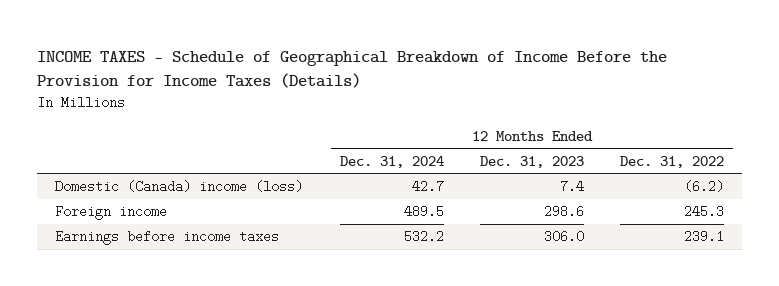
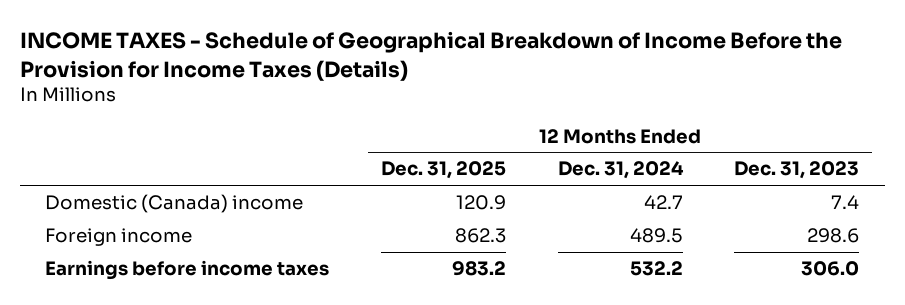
[619,155,724,168] Dec. 31, 2022 -> none
none -> [381,161,507,180] Dec. 31, 2025
[55,180,304,194] Domestic (Canada) income (loss) -> [45,194,304,214] Domestic (Canada) income

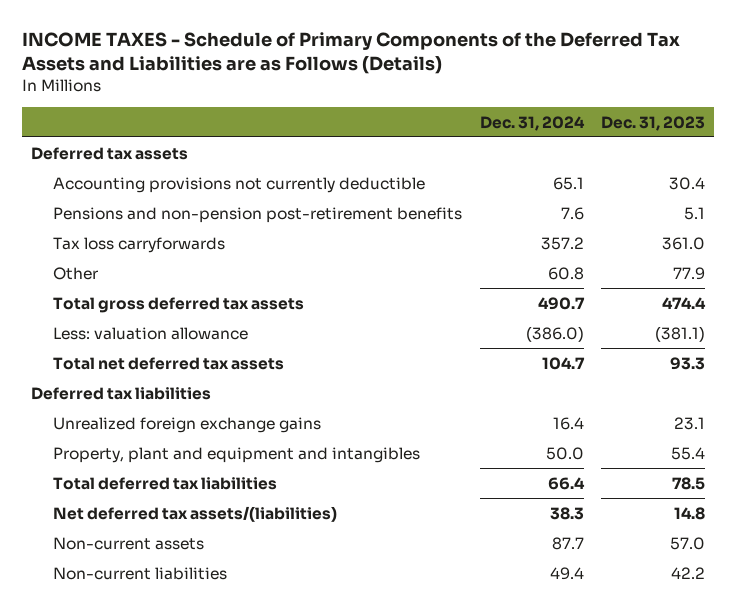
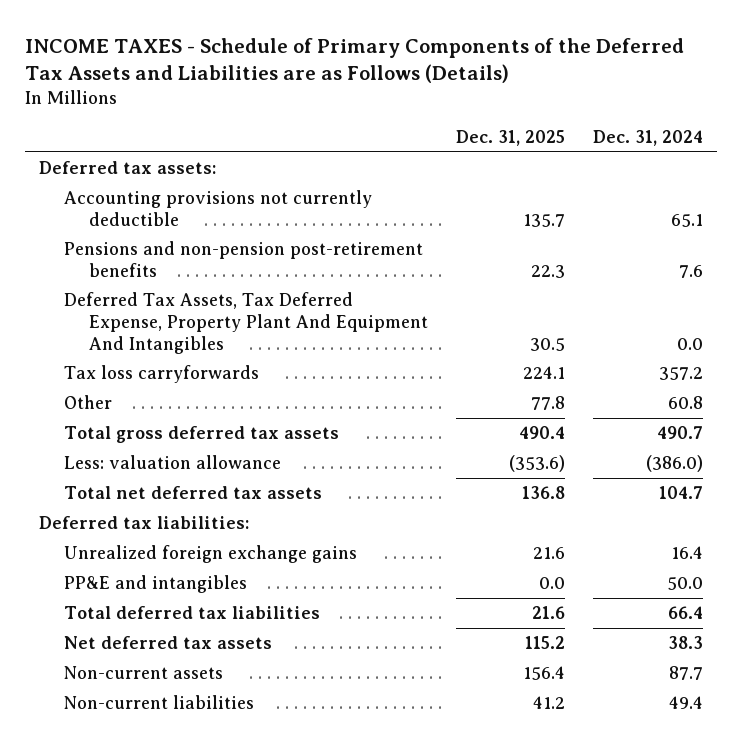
[601,115,706,131] Dec. 31, 2023 -> none
none -> [456,130,566,147] Dec. 31, 2025
[31,146,189,160] Deferred tax assets -> [38,160,216,174] Deferred tax assets:
none -> [64,291,429,354] Deferred Tax Assets, Tax Deferred Expense, Property Plant And Equipment And Intangibles
[31,386,212,400] Deferred tax liabilities -> [38,515,249,529] Deferred tax liabilities:
[52,446,420,463] Property, plant and equipment and intangibles -> [64,574,248,593] PP&E and intangibles
[52,505,337,522] Net deferred tax assets/(liabilities) -> [64,635,273,649] Net deferred tax assets

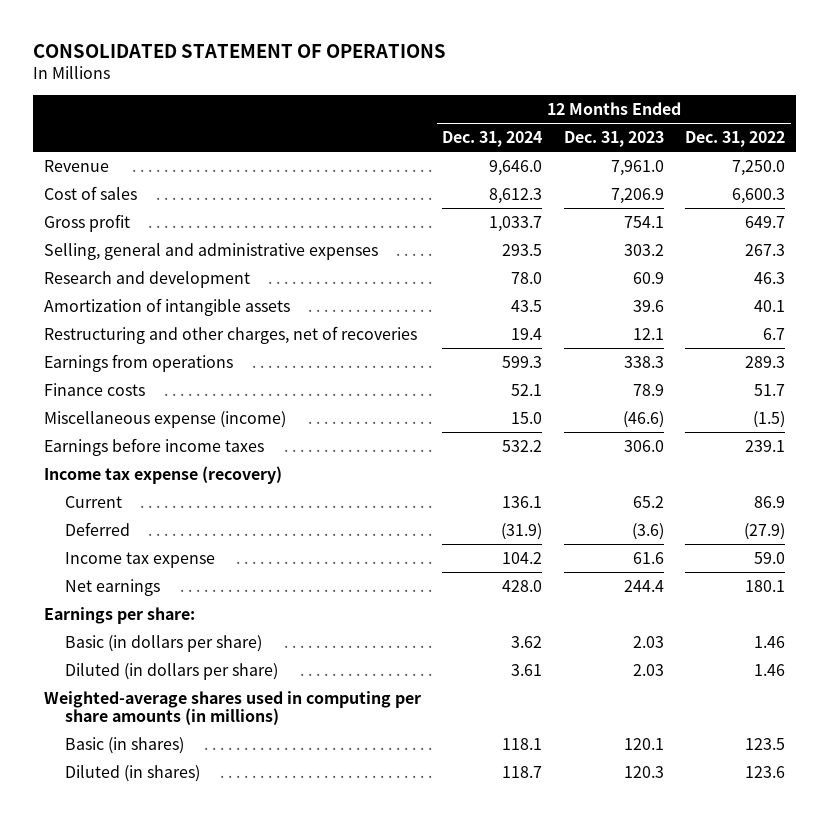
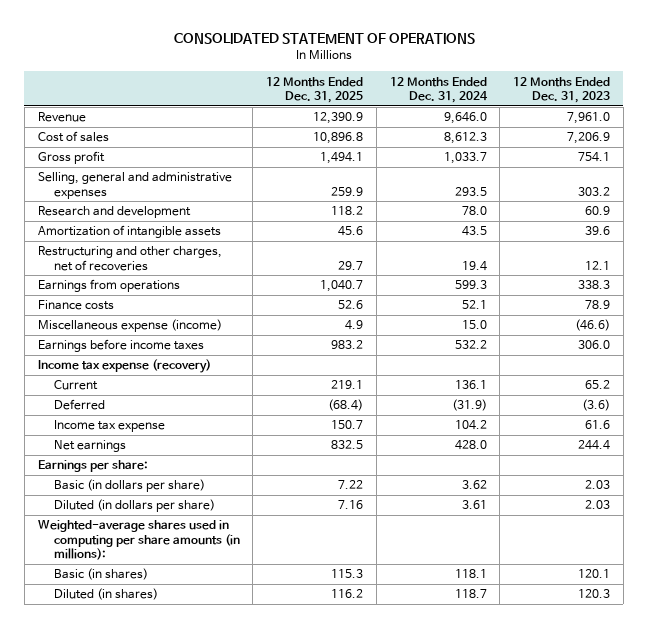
[685,131,786,148] Dec. 31, 2022 -> none
none -> [266,76,364,104] 12 Months Ended Dec. 31, 2025
[43,690,421,726] Weighted-average shares used in computing per share amounts (in millions) -> [37,520,240,561] Weighted-average shares used in computing per share amounts (in millions):

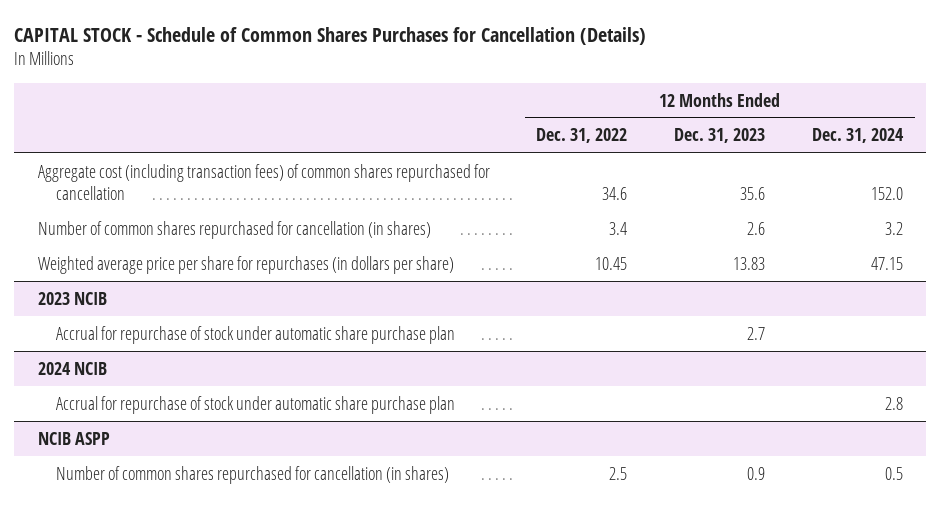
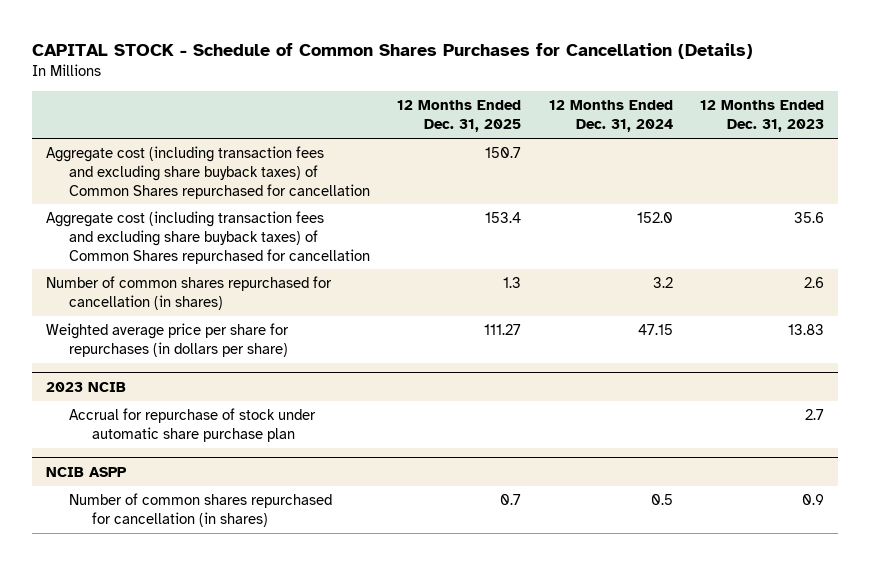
[536,128,628,144] Dec. 31, 2022 -> none
none -> [397,100,522,133] 12 Months Ended Dec. 31, 2025
none -> [45,146,370,199] Aggregate cost (including transaction fees and excluding share buyback taxes) of Common Shares repurchased for cancellation
[37,163,490,200] Aggregate cost (including transaction fees) of common shares repurchased for cancellation -> [45,211,370,264] Aggregate cost (including transaction fees and excluding share buyback taxes) of Common Shares repurchased for cancellation
[37,361,107,375] 2024 NCIB -> none
[55,395,455,414] Accrual for repurchase of stock under automatic share purchase plan -> none

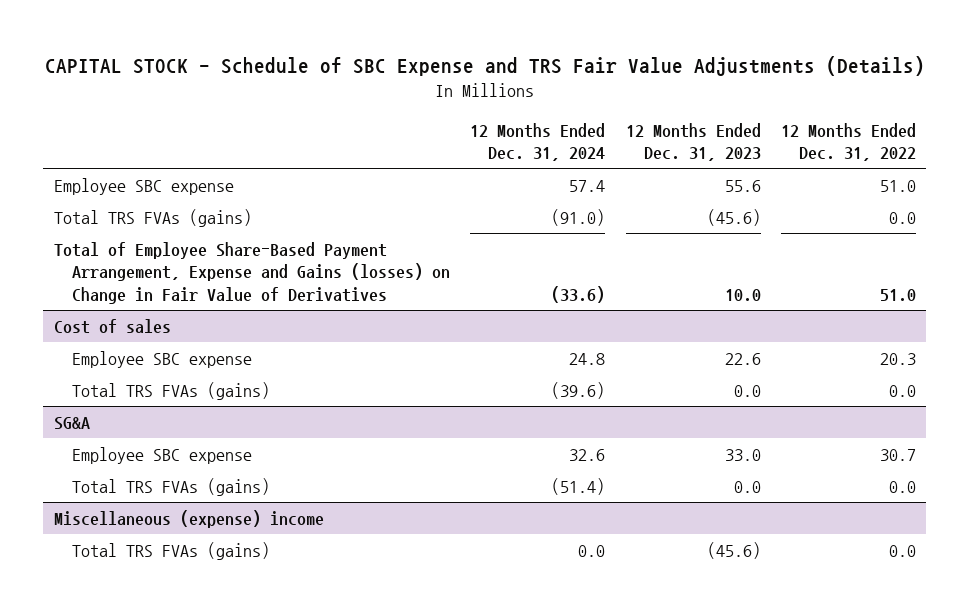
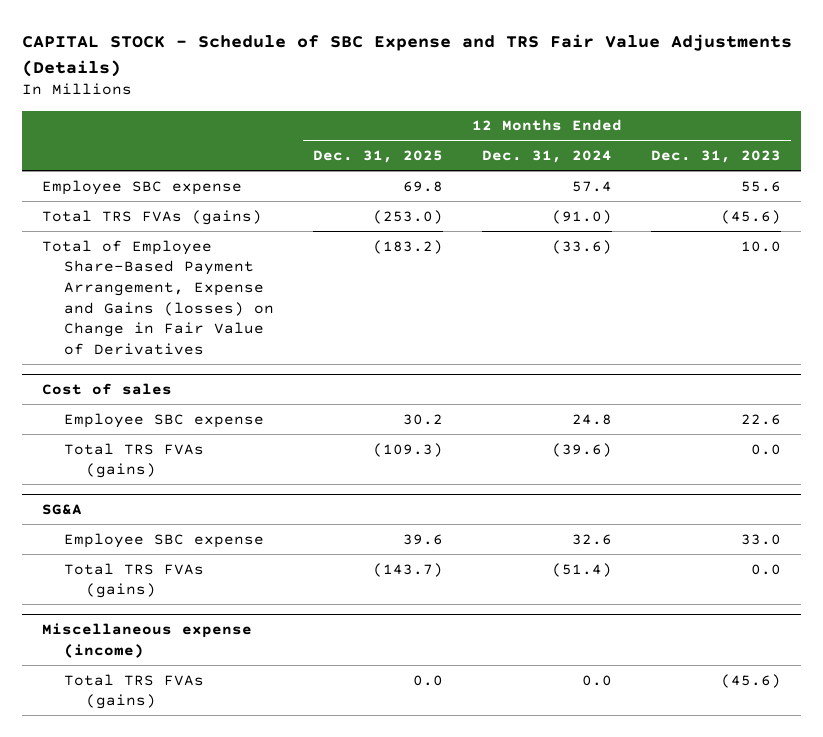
[781,122,917,162] 12 Months Ended Dec. 31, 2022 -> none
none -> [312,150,443,164] Dec. 31, 2025
[53,509,324,528] Miscellaneous (expense) income -> [41,623,252,658] Miscellaneous expense (income)

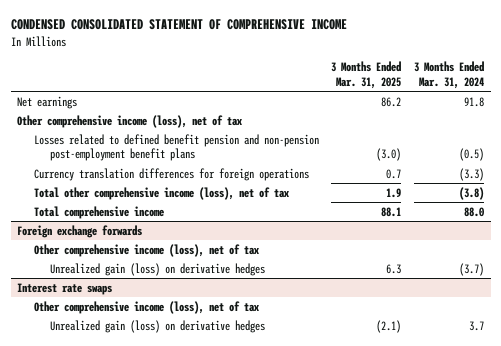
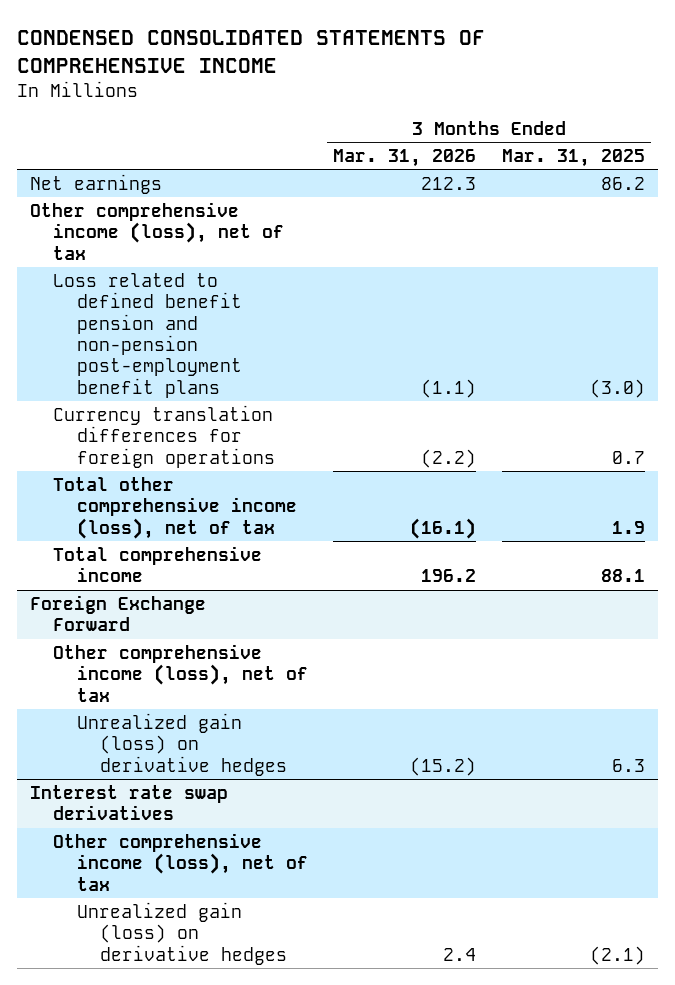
[10,19,347,31] CONDENSED CONSOLIDATED STATEMENT OF COMPREHENSIVE INCOME -> [16,29,485,73] CONDENSED CONSOLIDATED STATEMENTS OF COMPREHENSIVE INCOME
[414,61,485,89] 3 Months Ended Mar. 31, 2024 -> none
none -> [333,148,477,167] Mar. 31, 2026
[33,133,319,162] Losses related to defined benefit pension and non-pension post-employment benefit plans -> [53,272,242,398] Loss related to defined benefit pension and non-pension post-employment benefit plans
[17,224,143,238] Foreign exchange forwards -> [29,594,206,632] Foreign Exchange Forward
[17,282,113,295] Interest rate swaps -> [29,784,228,821] Interest rate swap derivatives

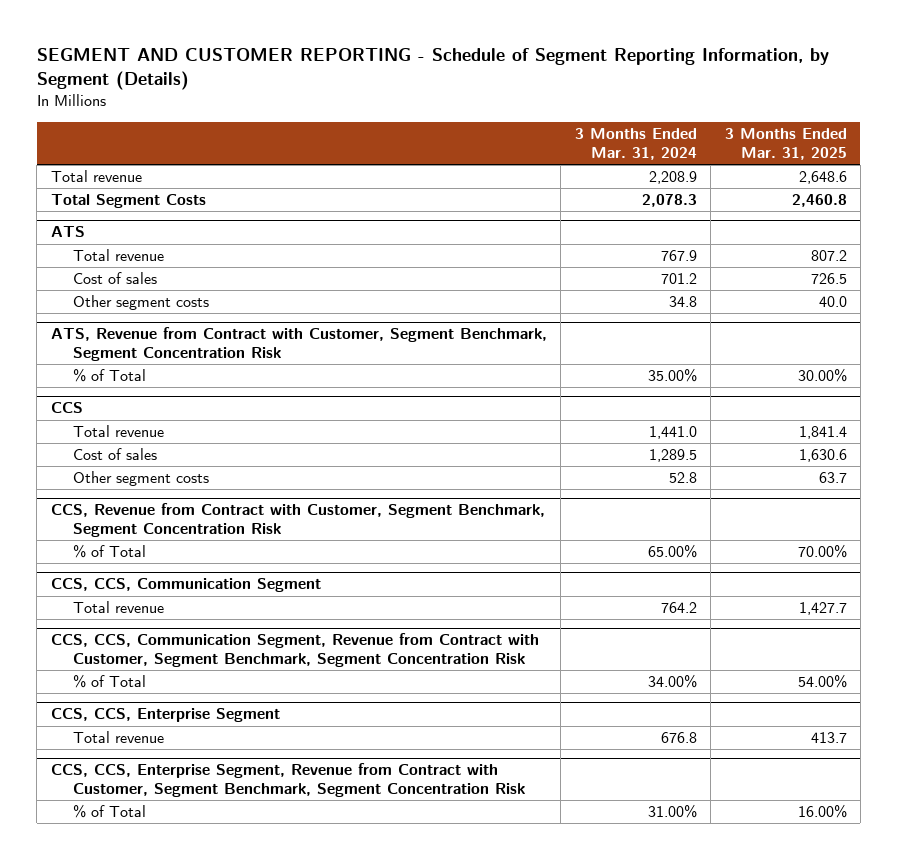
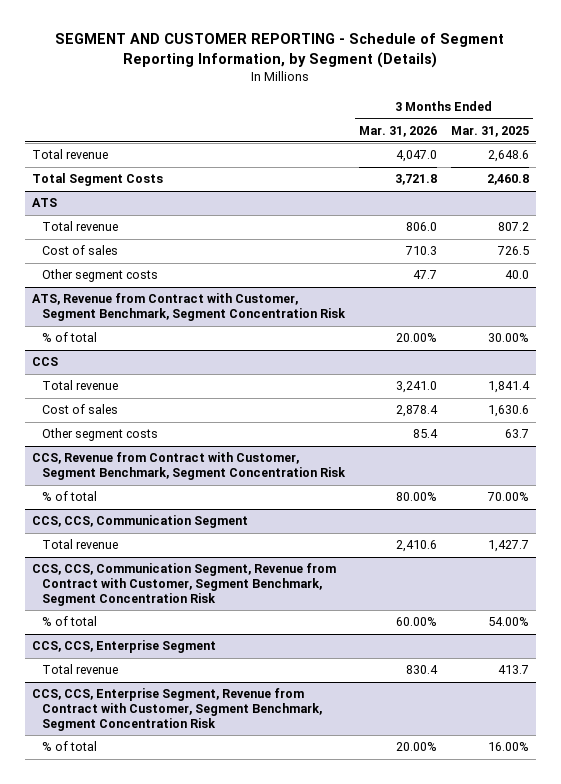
[574,128,697,160] 3 Months Ended Mar. 31, 2024 -> none
none -> [358,125,437,137] Mar. 31, 2026
[73,368,147,383] % of Total -> [41,332,97,343] % of total
[73,544,147,559] % of Total -> [41,491,97,502] % of total
[73,674,147,689] % of Total -> [41,616,97,627] % of total
[73,804,147,819] % of Total -> [41,741,97,752] % of total

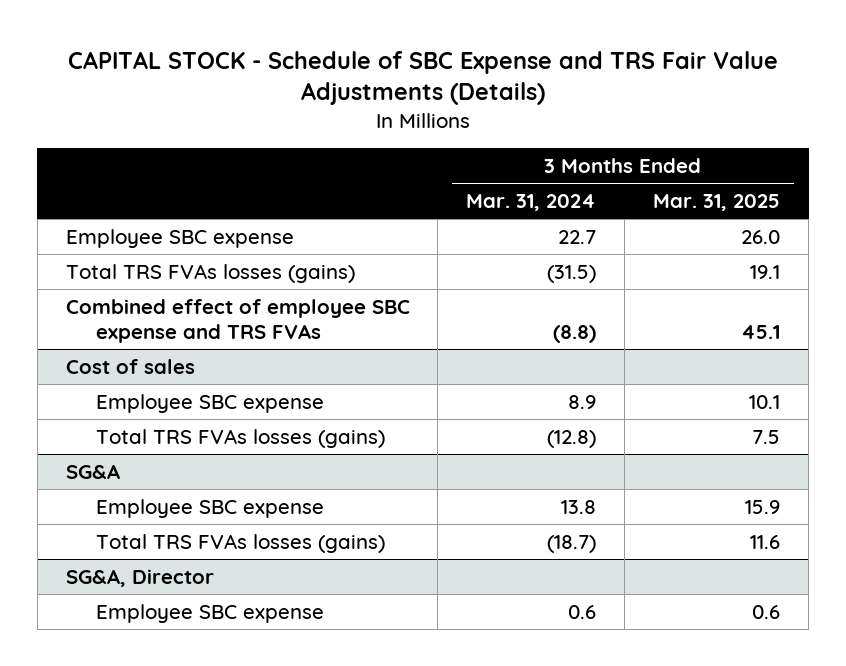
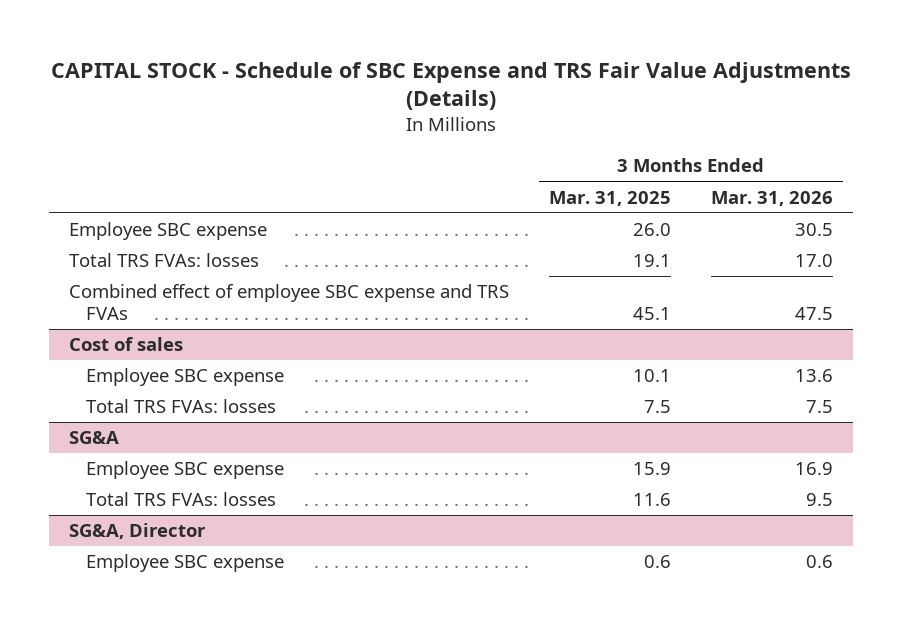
[466,193,597,211] Mar. 31, 2024 -> none
none -> [711,190,834,206] Mar. 31, 2026
[65,263,355,283] Total TRS FVAs losses (gains) -> [68,253,259,268] Total TRS FVAs: losses
[95,428,385,448] Total TRS FVAs losses (gains) -> [86,399,277,414] Total TRS FVAs: losses
[95,533,385,553] Total TRS FVAs losses (gains) -> [86,492,277,507] Total TRS FVAs: losses

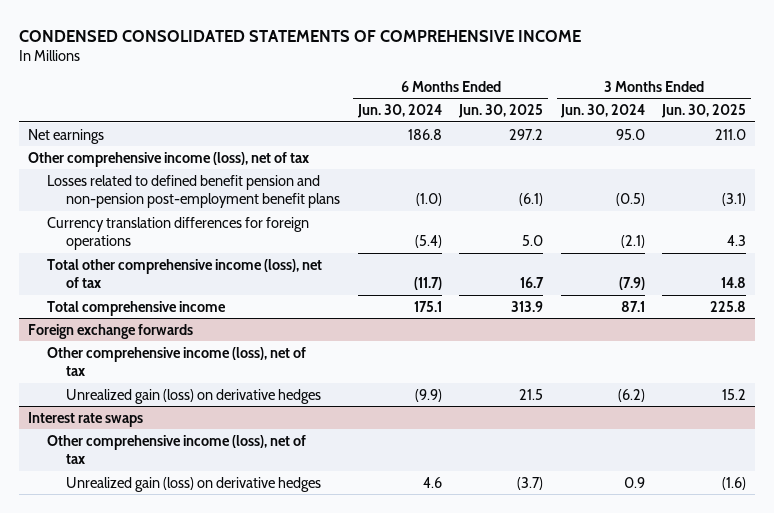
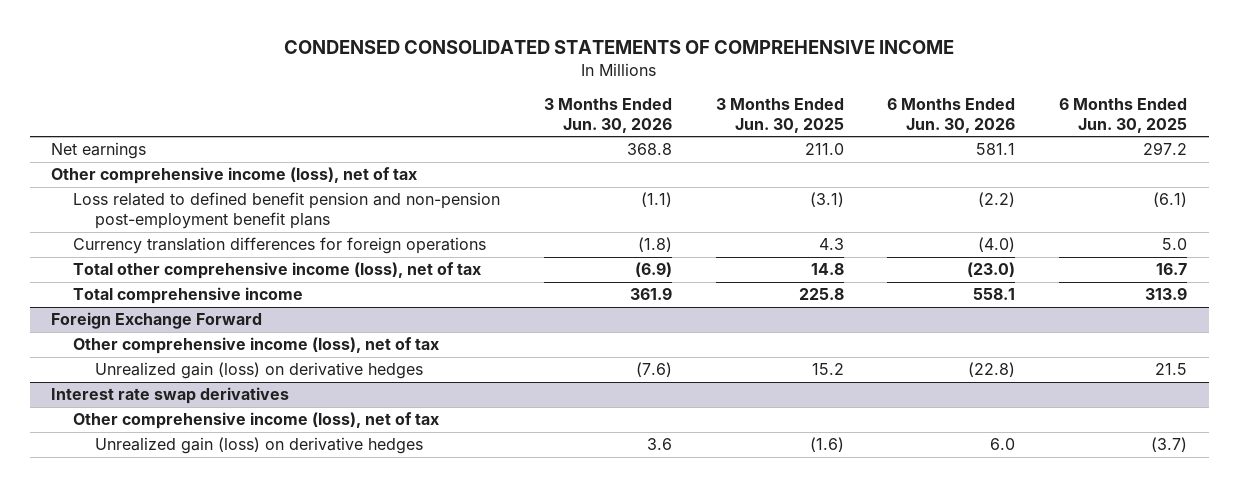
[356,104,442,119] Jun. 30, 2024 -> none
[559,104,645,119] Jun. 30, 2024 -> none
none -> [543,97,672,133] 3 Months Ended Jun. 30, 2026
none -> [887,97,1016,133] 6 Months Ended Jun. 30, 2026
[47,174,341,209] Losses related to defined benefit pension and non-pension post-employment benefit plans -> [73,192,501,230] Loss related to defined benefit pension and non-pension post-employment benefit plans
[27,323,193,339] Foreign exchange forwards -> [51,312,263,330] Foreign Exchange Forward
[27,411,143,427] Interest rate swaps -> [51,387,290,405] Interest rate swap derivatives

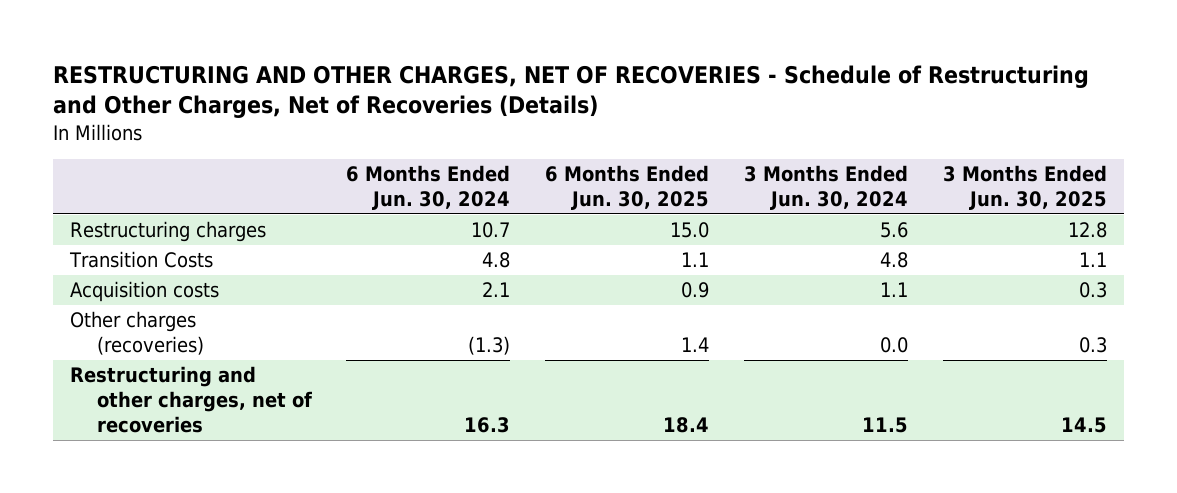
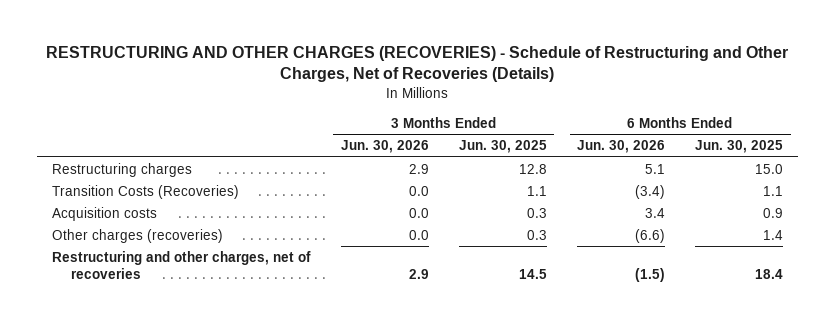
[52,64,1089,119] RESTRUCTURING AND OTHER CHARGES, NET OF RECOVERIES - Schedule of Restructuring and Other Charges, Net of Recoveries (Details) -> [46,46,789,83] RESTRUCTURING AND OTHER CHARGES (RECOVERIES) - Schedule of Restructuring and Other Charges, Net of Recoveries (Details)
[346,165,511,211] 6 Months Ended Jun. 30, 2024 -> none
[743,165,908,211] 3 Months Ended Jun. 30, 2024 -> none
none -> [340,140,429,154] Jun. 30, 2026
none -> [577,140,666,154] Jun. 30, 2026
[68,251,213,269] Transition Costs -> [51,184,239,199] Transition Costs (Recoveries)

